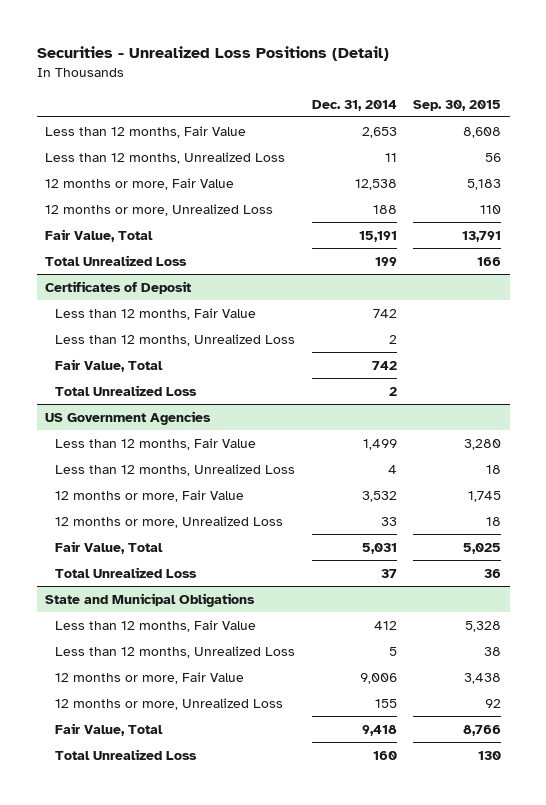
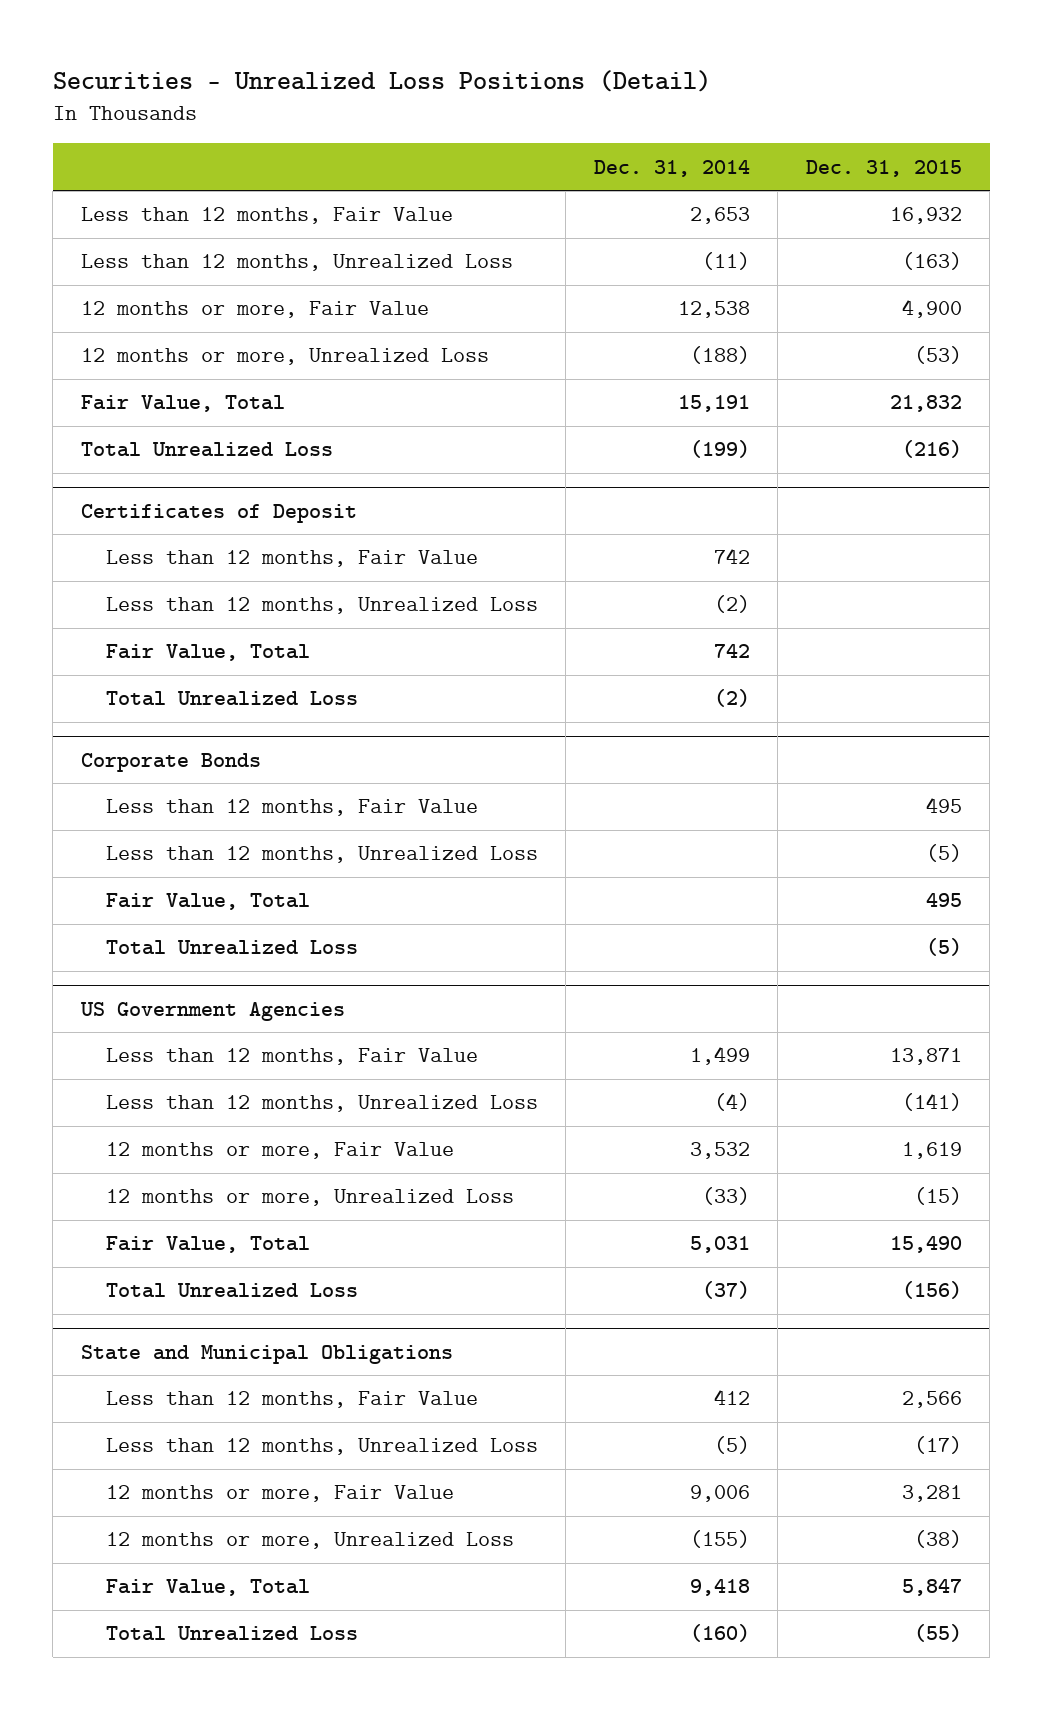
[413,99,502,111] Sep. 30, 2015 -> none
none -> [805,159,962,177] Dec. 31, 2015
[384,152,397,162] 11 -> [701,252,750,271] (11)
[372,204,397,214] 188 -> [689,346,750,365] (188)
[374,256,397,266] 199 -> [689,440,750,459] (199)
[388,334,397,344] 2 -> [713,595,750,614] (2)
[388,386,397,396] 2 -> [713,689,750,708] (2)
none -> [80,752,261,772] Corporate Bonds
none -> [105,799,478,817] Less than 12 months, Fair Value
none -> [105,846,538,864] Less than 12 months, Unrealized Loss
none -> [105,893,310,911] Fair Value, Total
none -> [105,940,358,956] Total Unrealized Loss
[387,464,397,474] 4 -> [713,1093,750,1112] (4)
[380,516,397,526] 33 -> [701,1187,750,1206] (33)
[380,568,397,578] 37 -> [701,1281,750,1300] (37)
[388,646,397,656] 5 -> [713,1436,750,1455] (5)
[374,698,397,708] 155 -> [689,1530,750,1549] (155)
[372,750,397,760] 160 -> [689,1624,750,1643] (160)

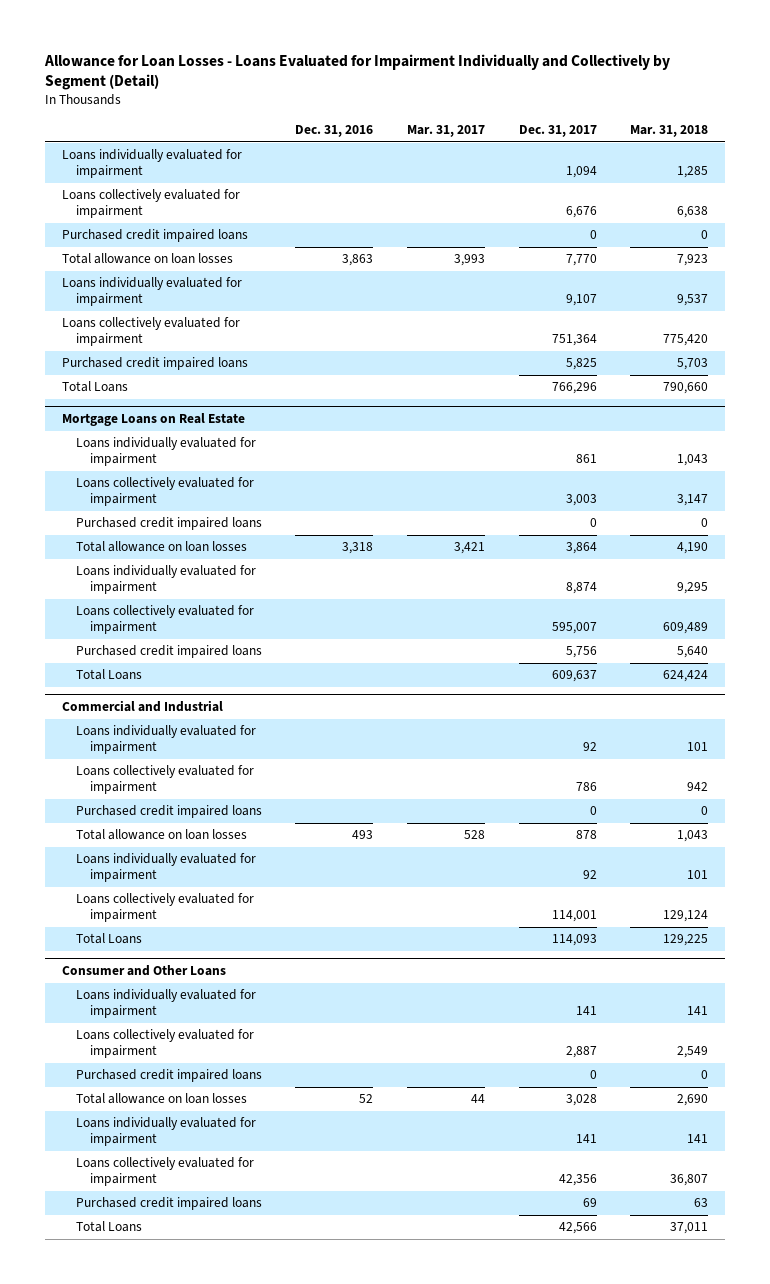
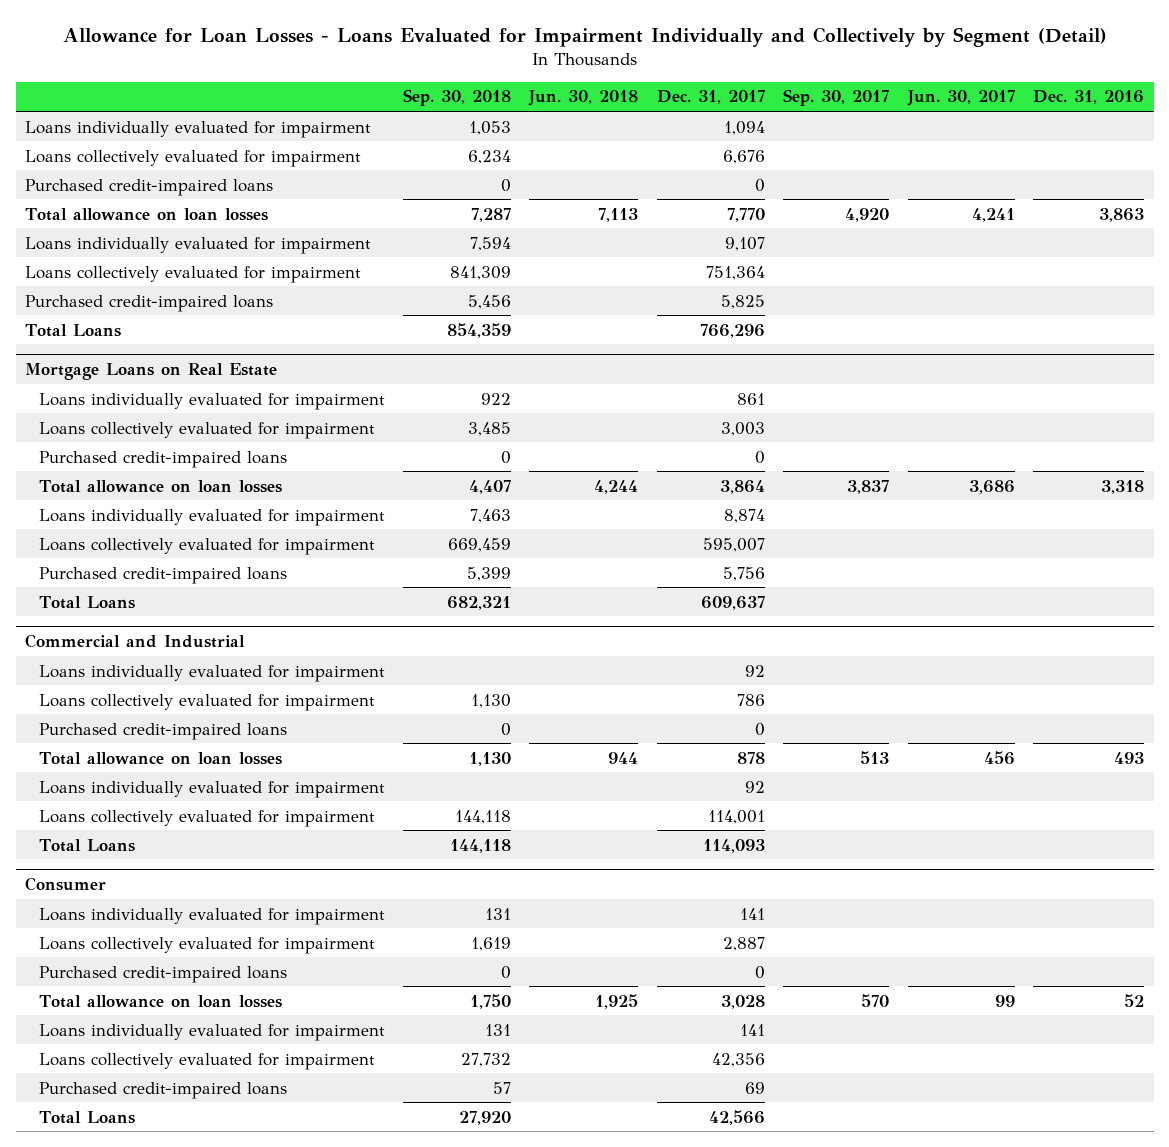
[407,125,486,138] Mar. 31, 2017 -> none
[630,125,709,138] Mar. 31, 2018 -> none
none -> [402,89,511,107] Sep. 30, 2018
none -> [528,90,639,107] Jun. 30, 2018
none -> [783,89,890,107] Sep. 30, 2017
none -> [906,90,1015,107] Jun. 30, 2017
[61,229,248,243] Purchased credit impaired loans -> [25,178,274,196] Purchased credit-impaired loans
[61,357,248,371] Purchased credit impaired loans -> [25,294,274,312] Purchased credit-impaired loans
[75,517,262,531] Purchased credit impaired loans -> [39,450,288,468] Purchased credit-impaired loans
[75,645,262,659] Purchased credit impaired loans -> [39,566,288,584] Purchased credit-impaired loans
[75,805,262,819] Purchased credit impaired loans -> [39,722,288,740] Purchased credit-impaired loans
[61,965,226,977] Consumer and Other Loans -> [25,877,107,892] Consumer
[75,1069,262,1083] Purchased credit impaired loans -> [39,965,288,983] Purchased credit-impaired loans
[75,1197,262,1211] Purchased credit impaired loans -> [39,1081,288,1099] Purchased credit-impaired loans

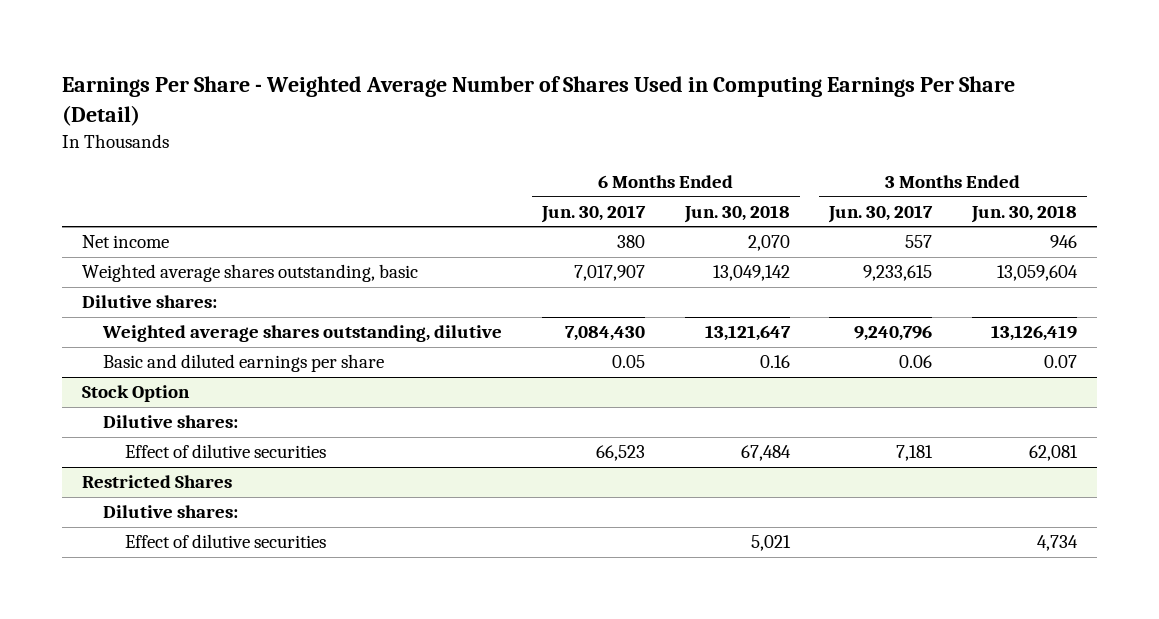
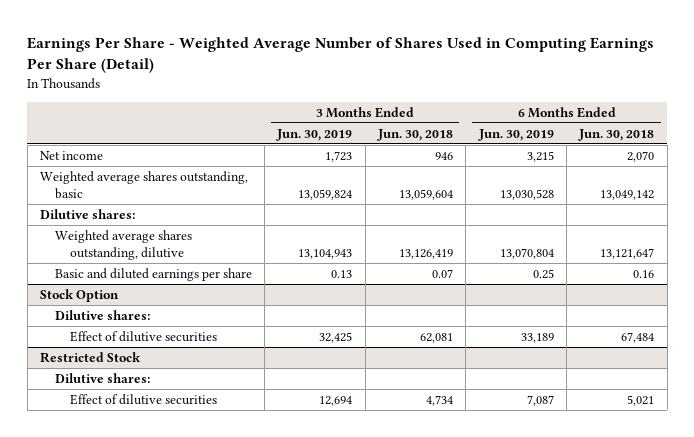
[541,204,647,223] Jun. 30, 2017 -> none
[828,204,934,223] Jun. 30, 2017 -> none
none -> [276,128,353,141] Jun. 30, 2019
none -> [477,128,554,141] Jun. 30, 2019
[81,475,232,489] Restricted Shares -> [39,352,141,364] Restricted Stock

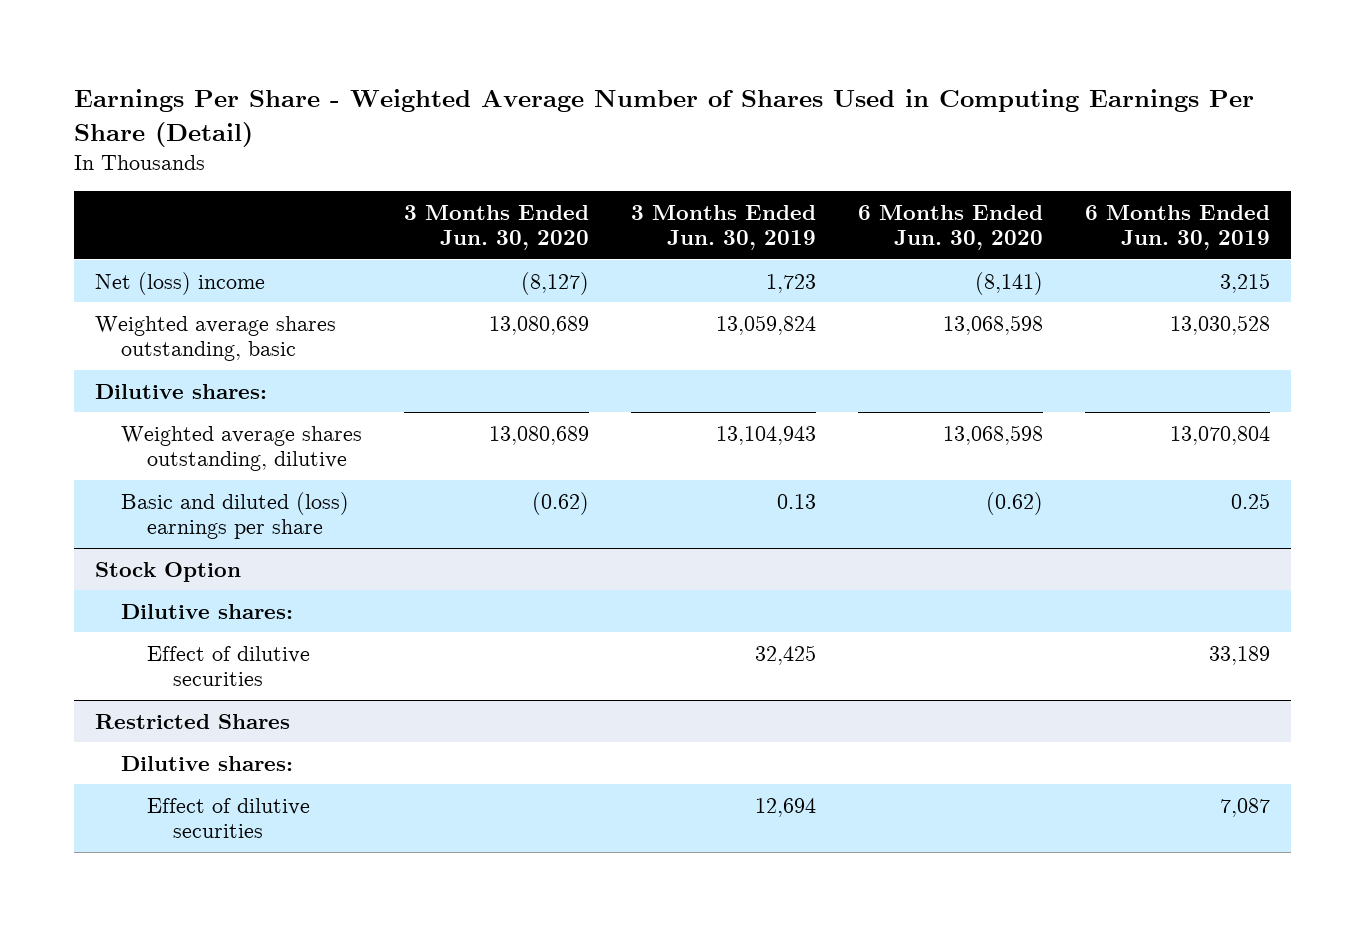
[377,128,454,141] Jun. 30, 2018 -> none
[578,128,655,141] Jun. 30, 2018 -> none
none -> [404,204,590,251] 3 Months Ended Jun. 30, 2020
none -> [857,204,1043,251] 6 Months Ended Jun. 30, 2020
[39,151,103,161] Net income -> [95,271,266,295] Net (loss) income
[54,268,252,282] Basic and diluted earnings per share -> [121,491,350,540] Basic and diluted (loss) earnings per share
[39,352,141,364] Restricted Stock -> [95,713,291,729] Restricted Shares

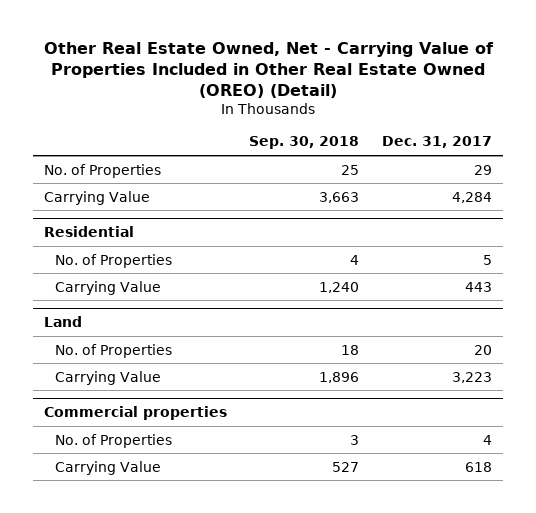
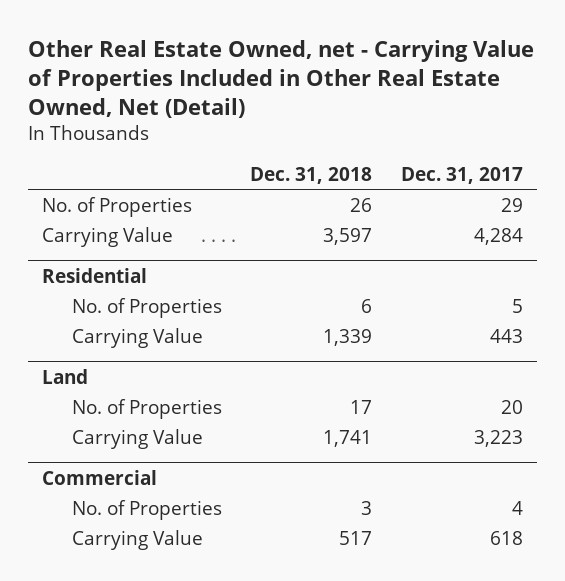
[43,41,494,98] Other Real Estate Owned, Net - Carrying Value of Properties Included in Other Real Estate Owned (OREO) (Detail) -> [27,39,534,119] Other Real Estate Owned, net - Carrying Value of Properties Included in Other Real Estate Owned, Net (Detail)
[249,136,360,150] Sep. 30, 2018 -> none
none -> [250,166,373,184] Dec. 31, 2018
[43,406,227,421] Commercial properties -> [41,469,157,485] Commercial

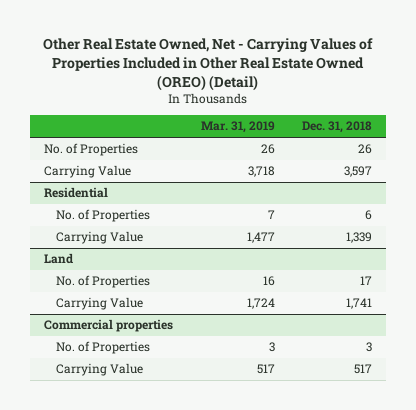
[27,39,534,119] Other Real Estate Owned, net - Carrying Value of Properties Included in Other Real Estate Owned, Net (Detail) -> [43,38,374,91] Other Real Estate Owned, Net - Carrying Values of Properties Included in Other Real Estate Owned (OREO) (Detail)
[400,166,523,184] Dec. 31, 2017 -> none
none -> [200,121,275,134] Mar. 31, 2019
[41,469,157,485] Commercial -> [44,319,174,333] Commercial properties

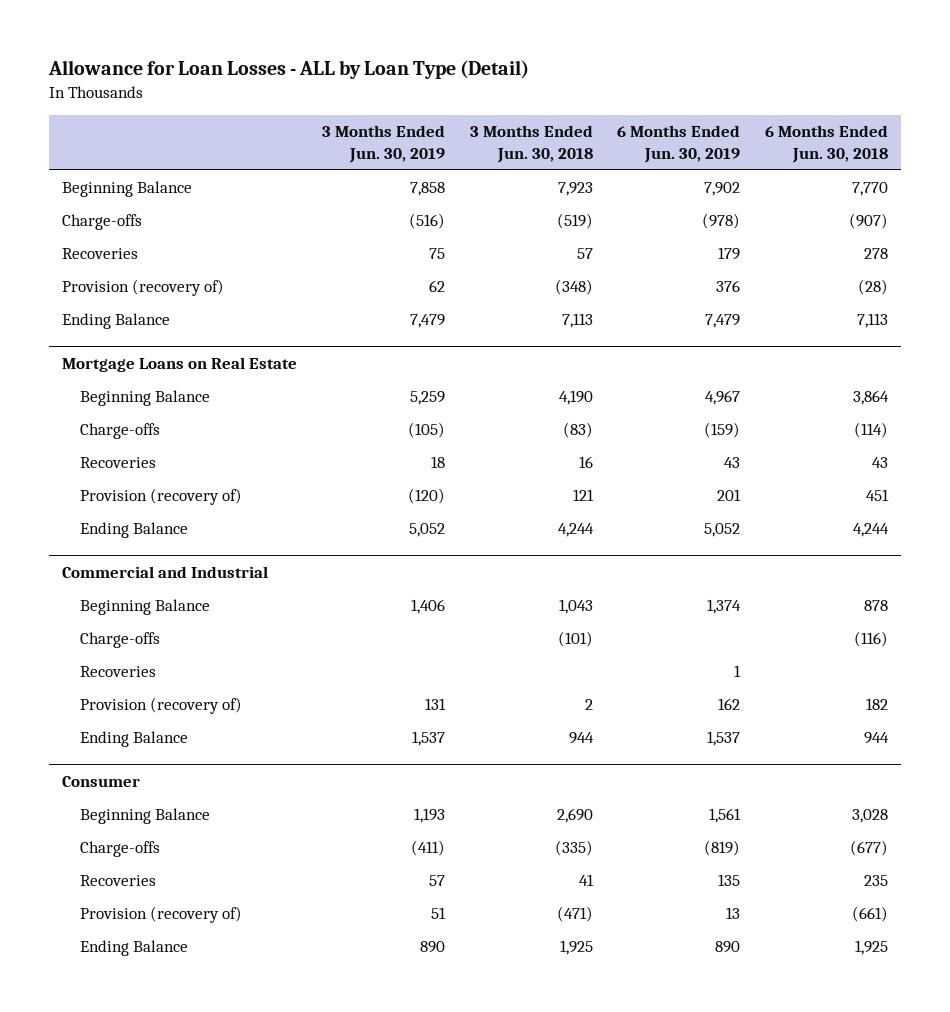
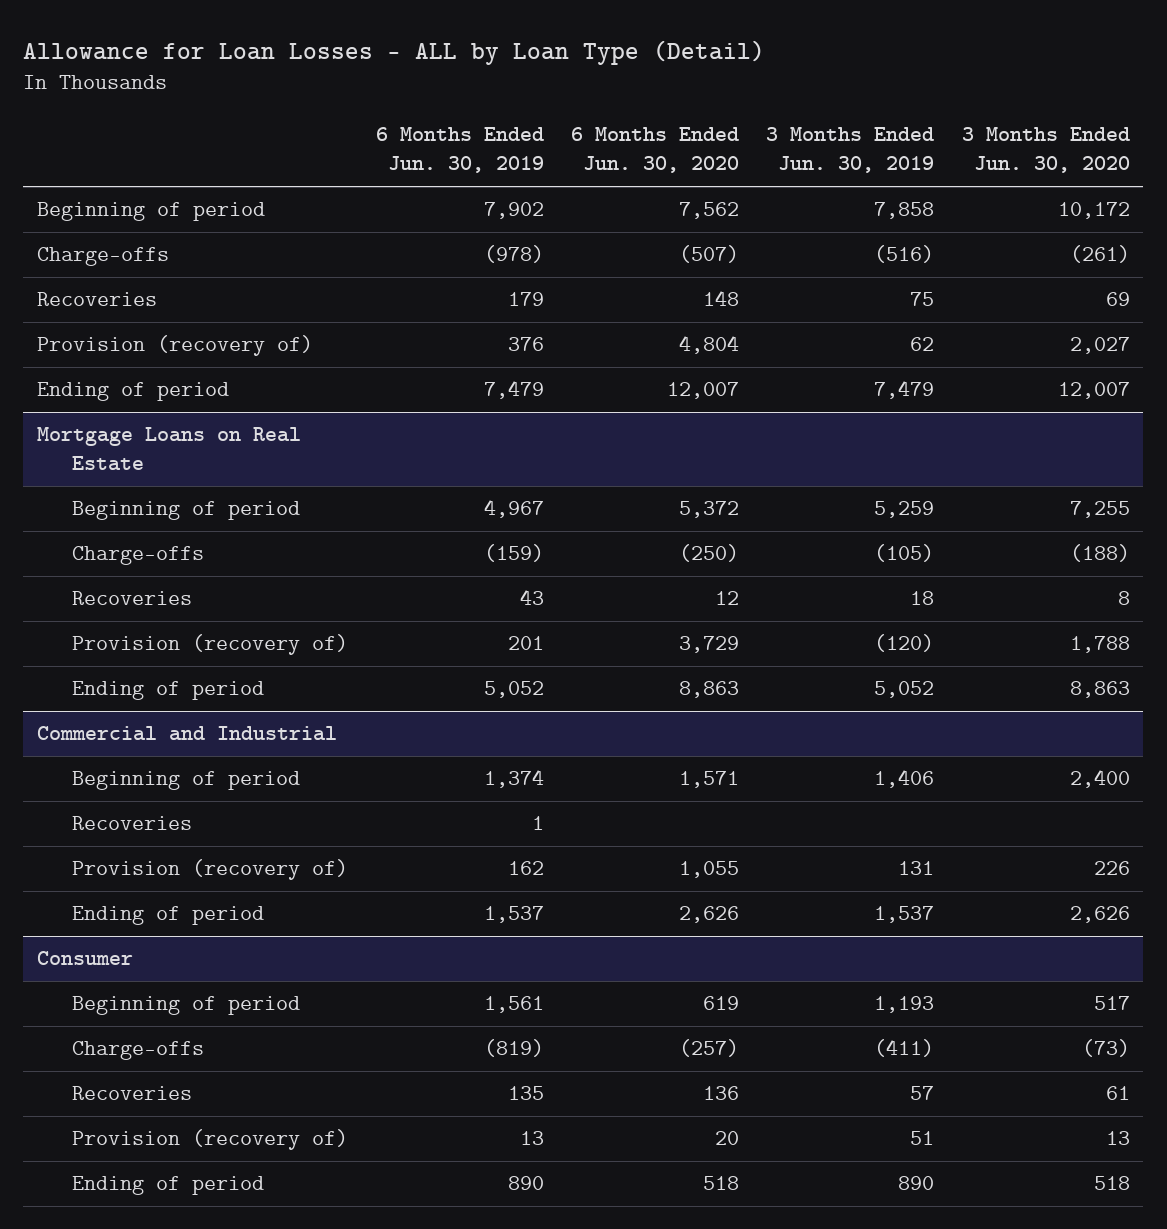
[469,125,593,163] 3 Months Ended Jun. 30, 2018 -> none
[765,125,889,163] 6 Months Ended Jun. 30, 2018 -> none
none -> [570,127,739,174] 6 Months Ended Jun. 30, 2020
none -> [961,127,1130,174] 3 Months Ended Jun. 30, 2020
[61,181,192,198] Beginning Balance -> [36,202,265,222] Beginning of period
[61,313,170,330] Ending Balance -> [36,382,229,402] Ending of period
[80,390,211,407] Beginning Balance -> [72,501,301,521] Beginning of period
[80,522,189,539] Ending Balance -> [72,681,265,701] Ending of period
[80,632,161,649] Charge-offs -> none
[80,599,211,616] Beginning Balance -> [72,771,301,791] Beginning of period
[80,731,189,748] Ending Balance -> [72,906,265,926] Ending of period
[80,808,211,825] Beginning Balance -> [72,996,301,1016] Beginning of period
[80,940,189,957] Ending Balance -> [72,1176,265,1196] Ending of period

